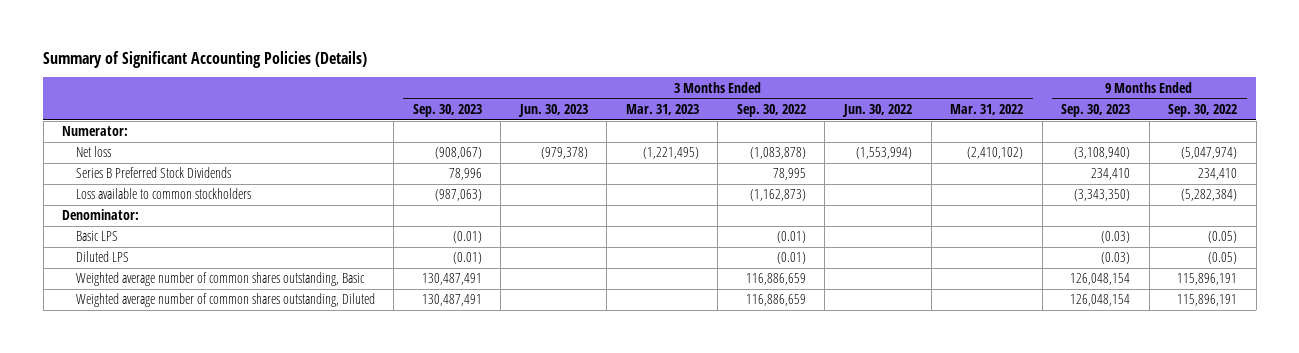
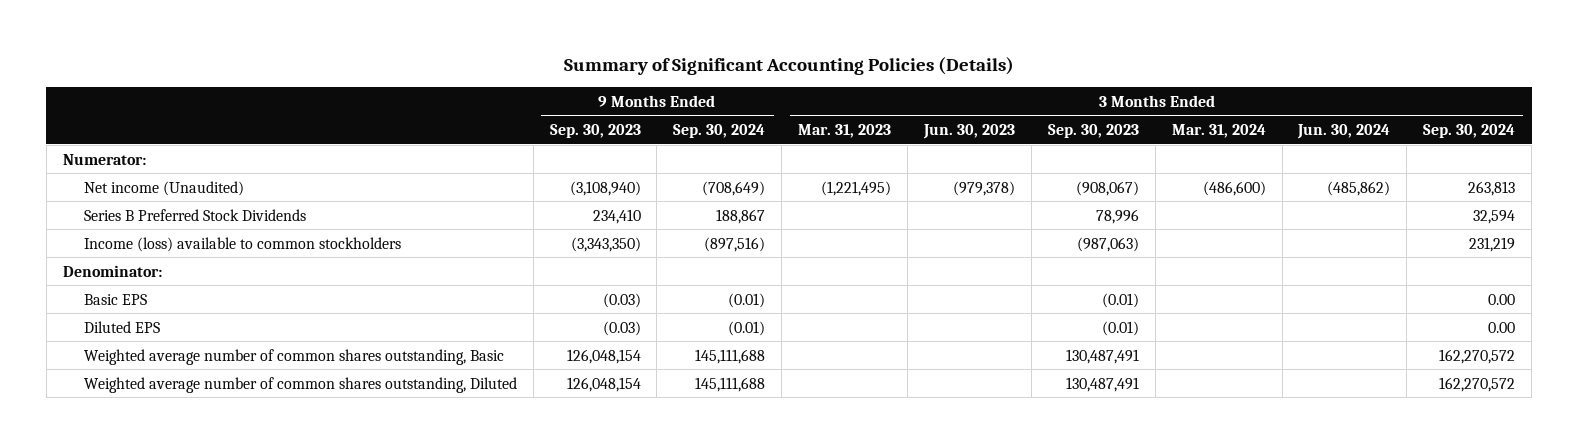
[736,103,806,117] Sep. 30, 2022 -> none
[841,103,912,117] Jun. 30, 2022 -> none
[950,103,1024,115] Mar. 31, 2022 -> none
[1168,103,1238,117] Sep. 30, 2022 -> none
none -> [673,123,766,138] Sep. 30, 2024
none -> [1171,123,1266,138] Mar. 31, 2024
none -> [1297,123,1391,139] Jun. 30, 2024
none -> [1423,123,1516,138] Sep. 30, 2024
[75,146,111,158] Net loss -> [83,180,244,196] Net income (Unaudited)
[75,188,251,200] Loss available to common stockholders -> [83,236,401,252] Income (loss) available to common stockholders
[75,231,118,242] Basic LPS -> [83,293,147,305] Basic EPS
[75,251,129,263] Diluted LPS -> [83,320,160,333] Diluted EPS

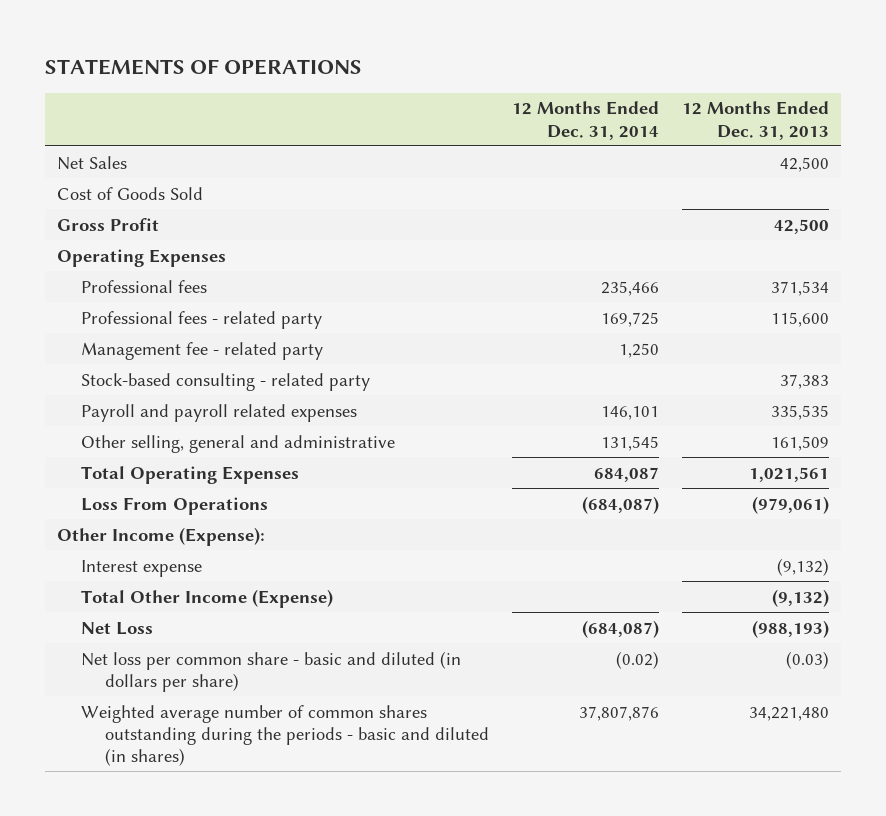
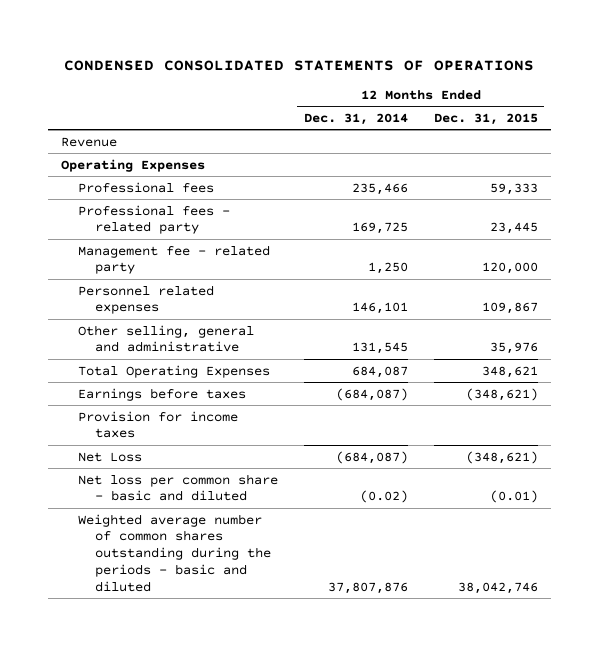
[45,59,363,76] STATEMENTS OF OPERATIONS -> [64,59,535,71] CONDENSED CONSOLIDATED STATEMENTS OF OPERATIONS
[682,101,830,140] 12 Months Ended Dec. 31, 2013 -> none
none -> [433,113,538,126] Dec. 31, 2015
[56,186,203,200] Cost of Goods Sold -> none
[56,217,159,231] Gross Profit -> none
[56,155,127,170] Net Sales -> [60,136,117,147] Revenue
[80,372,370,391] Stock-based consulting - related party -> none
[80,403,357,422] Payroll and payroll related expenses -> [77,284,214,315] Personnel related expenses
[56,526,265,546] Other Income (Expense): -> none
[80,559,202,577] Interest expense -> none
[80,588,333,608] Total Other Income (Expense) -> none
[80,496,268,515] Loss From Operations -> [77,387,246,401] Earnings before taxes
none -> [77,410,238,439] Provision for income taxes
[80,650,461,692] Net loss per common share - basic and diluted (in dollars per share) -> [77,473,278,502] Net loss per common share - basic and diluted
[80,704,489,766] Weighted average number of common shares outstanding during the periods - basic and diluted (in shares) -> [77,513,271,592] Weighted average number of common shares outstanding during the periods - basic and diluted

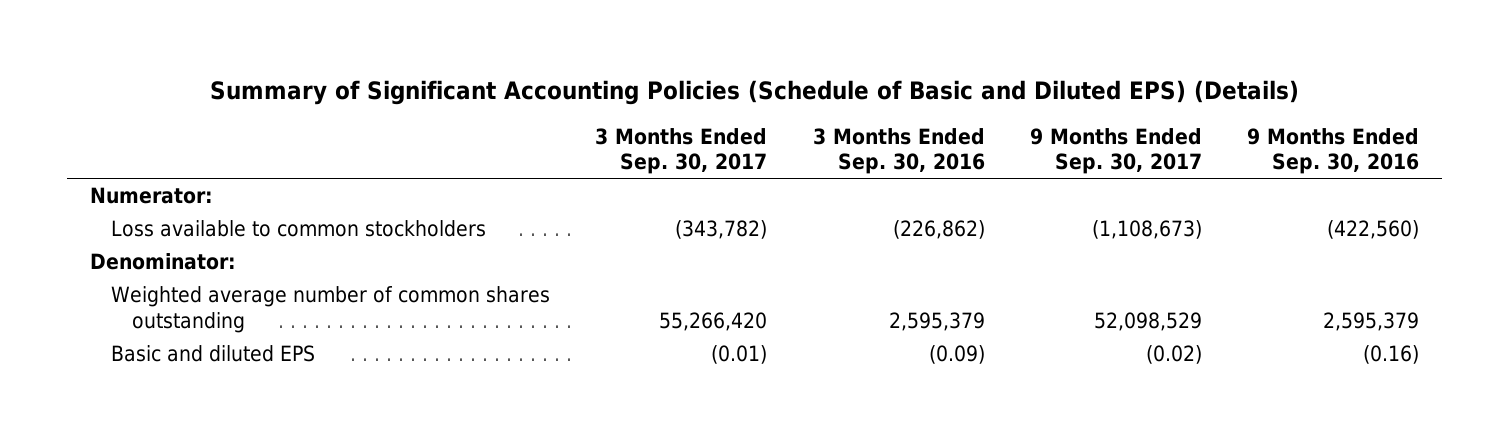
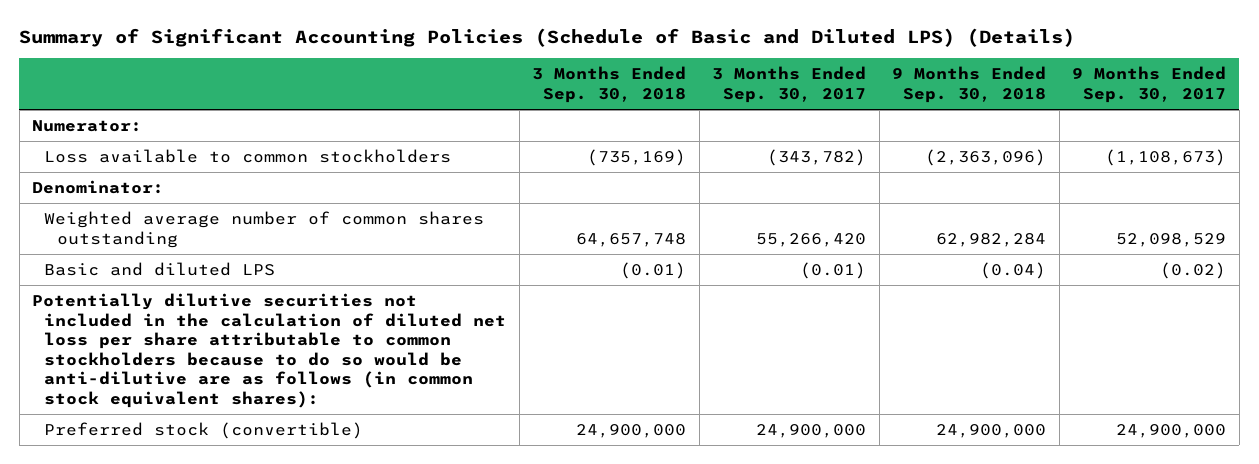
[209,80,1299,106] Summary of Significant Accounting Policies (Schedule of Basic and Diluted EPS) (Details) -> [19,27,1076,47] Summary of Significant Accounting Policies (Schedule of Basic and Diluted LPS) (Details)
[812,127,985,175] 3 Months Ended Sep. 30, 2016 -> none
[1247,127,1420,175] 9 Months Ended Sep. 30, 2016 -> none
none -> [532,66,687,103] 3 Months Ended Sep. 30, 2018
none -> [892,66,1047,103] 9 Months Ended Sep. 30, 2018
[110,344,315,362] Basic and diluted EPS -> [44,262,276,277] Basic and diluted LPS
none -> [32,293,507,408] Potentially dilutive securities not included in the calculation of diluted net loss per share attributable to common stockholders because to do so would be anti-dilutive are as follows (in common stock equivalent shares):
none -> [44,422,364,440] Preferred stock (convertible)

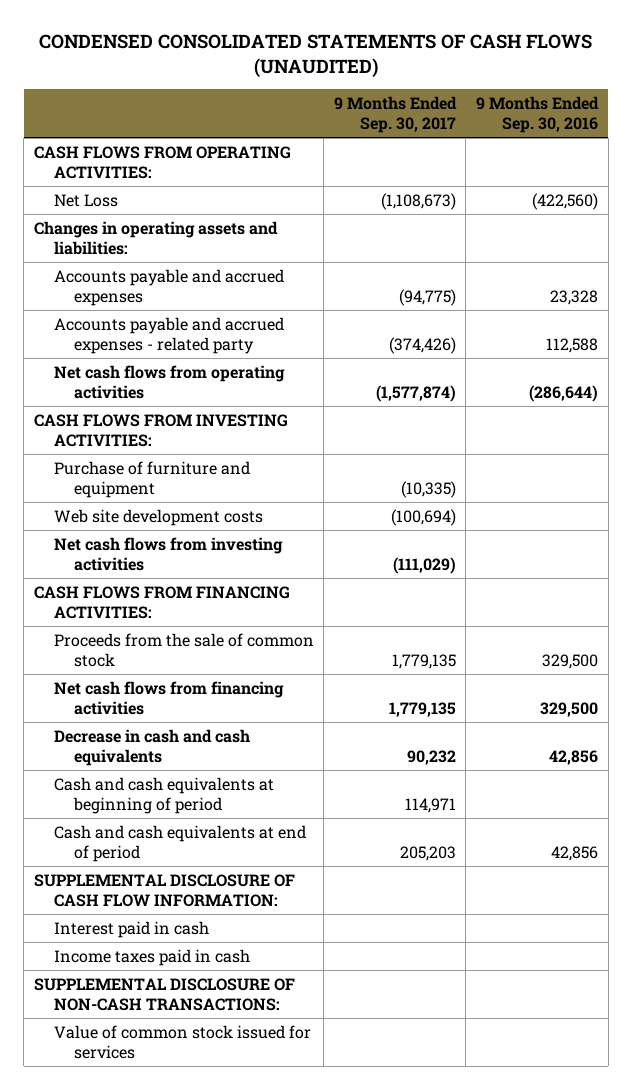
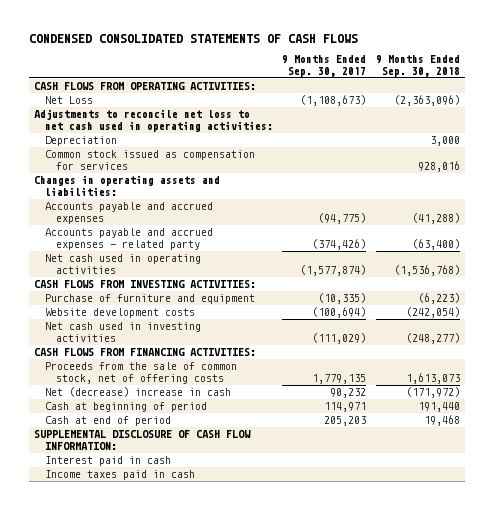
[38,34,592,78] CONDENSED CONSOLIDATED STATEMENTS OF CASH FLOWS (UNAUDITED) -> [28,33,358,43] CONDENSED CONSOLIDATED STATEMENTS OF CASH FLOWS
[476,95,600,133] 9 Months Ended Sep. 30, 2016 -> none
none -> [376,55,461,77] 9 Months Ended Sep. 30, 2018
none -> [33,109,273,132] Adjustments to reconcile net loss to net cash used in operating activities:
none -> [44,136,117,147] Depreciation
none -> [44,150,255,170] Common stock issued as compensation for services
[53,364,285,399] Net cash flows from operating activities -> [44,254,201,274] Net cash used in operating activities
[53,508,263,526] Web site development costs -> [44,308,195,319] Website development costs
[53,536,283,571] Net cash flows from investing activities -> [44,322,201,342] Net cash used in investing activities
[53,680,284,715] Net cash flows from financing activities -> none
[53,632,314,667] Proceeds from the sale of common stock -> [44,362,237,384] Proceeds from the sale of common stock, net of offering costs
[53,728,250,766] Decrease in cash and cash equivalents -> [44,387,231,398] Net (decrease) increase in cash
[53,776,274,814] Cash and cash equivalents at beginning of period -> [44,402,207,413] Cash at beginning of period
[53,824,306,862] Cash and cash equivalents at end of period -> [44,416,171,427] Cash at end of period
[33,977,295,1011] SUPPLEMENTAL DISCLOSURE OF NON-CASH TRANSACTIONS: -> none
[53,1024,311,1059] Value of common stock issued for services -> none

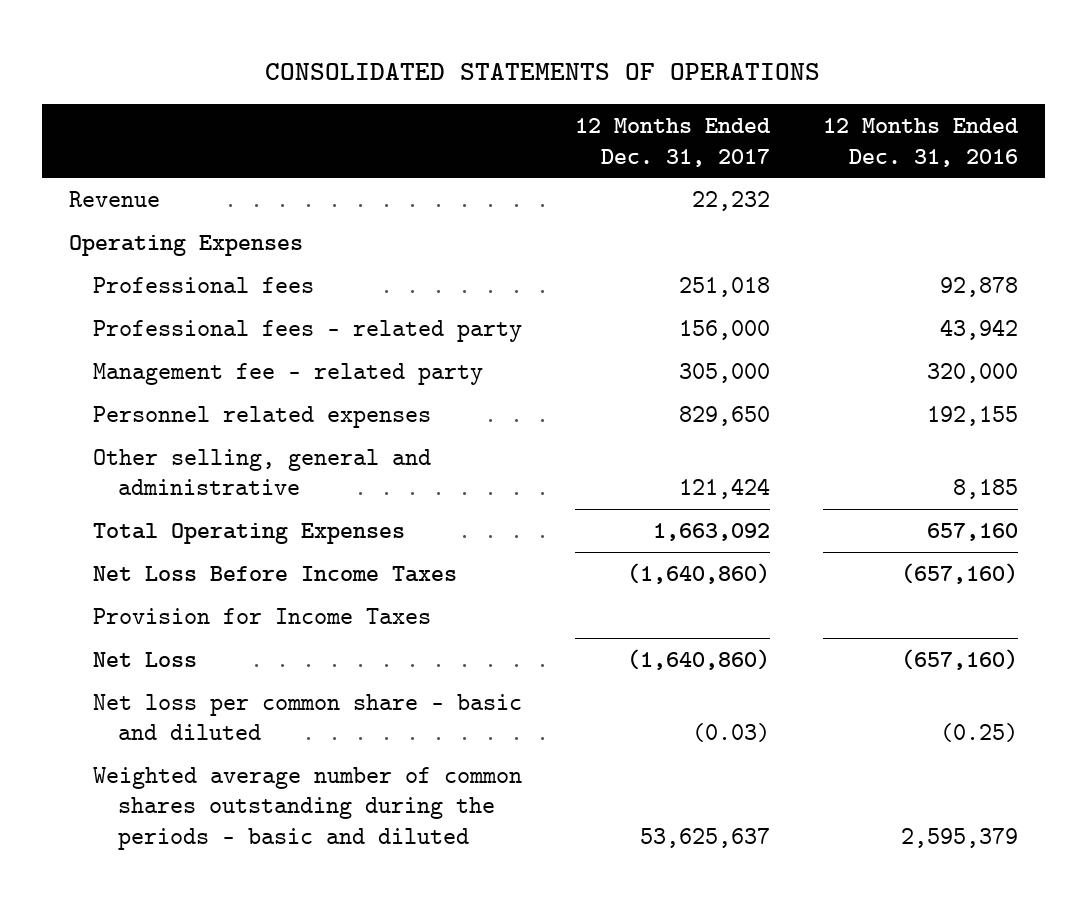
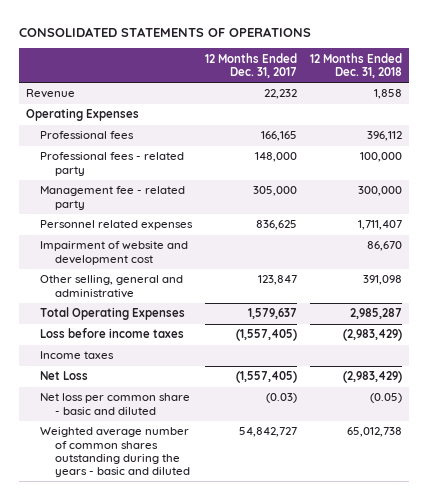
[823,118,1020,167] 12 Months Ended Dec. 31, 2016 -> none
none -> [310,52,403,78] 12 Months Ended Dec. 31, 2018
[679,276,771,297] 251,018 -> [261,131,298,142] 166,165
[679,319,771,340] 156,000 -> [255,152,298,163] 148,000
[679,405,771,426] 829,650 -> [256,220,298,231] 836,625
none -> [40,241,189,265] Impairment of website and development cost
[679,478,771,500] 121,424 -> [258,275,298,286] 123,847
[653,522,771,541] 1,663,092 -> [248,308,298,320] 1,579,637
[93,565,458,582] Net Loss Before Income Taxes -> [40,328,185,339] Loss before income taxes
[627,562,771,584] (1,640,860) -> [236,329,298,342] (1,557,405)
[93,607,432,624] Provision for Income Taxes -> [40,351,115,360] Income taxes
[627,648,771,670] (1,640,860) -> [236,371,298,384] (1,557,405)
[93,766,523,850] Weighted average number of common shares outstanding during the periods - basic and diluted -> [40,427,191,477] Weighted average number of common shares outstanding during the years - basic and diluted
[640,827,771,848] 53,625,637 -> [239,427,298,438] 54,842,727

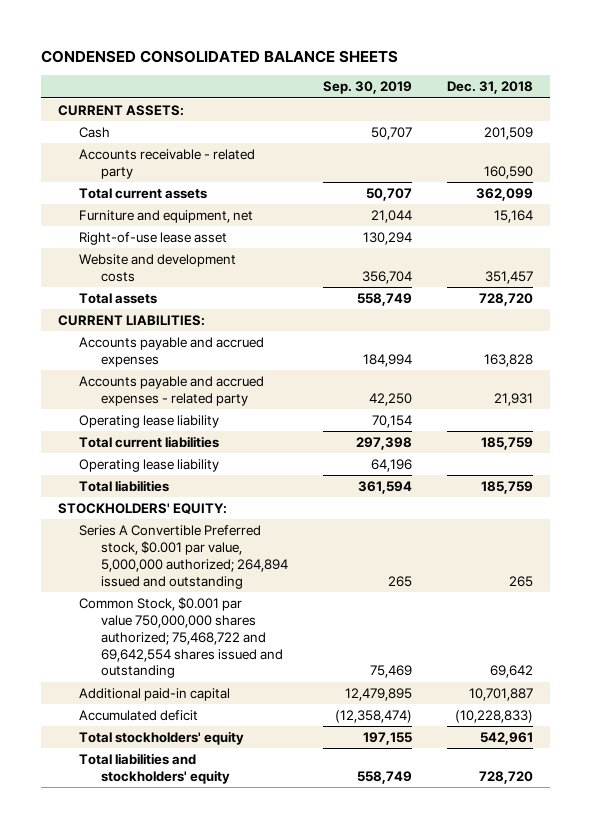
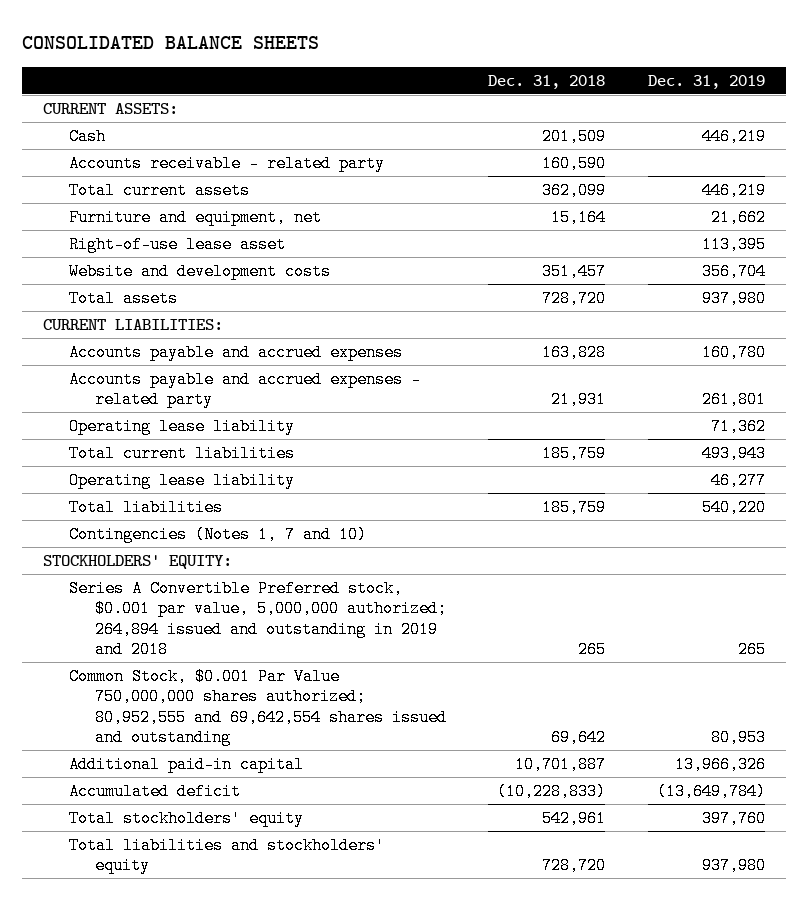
[40,49,398,63] CONDENSED CONSOLIDATED BALANCE SHEETS -> [21,36,319,50] CONSOLIDATED BALANCE SHEETS
[322,81,412,95] Sep. 30, 2019 -> none
none -> [647,74,765,89] Dec. 31, 2019
none -> [68,525,367,543] Contingencies (Notes 1, 7 and 10)
[79,524,288,589] Series A Convertible Preferred stock, $0.001 par value, 5,000,000 authorized; 264,894 issued and outstanding -> [68,579,447,659] Series A Convertible Preferred stock, $0.001 par value, 5,000,000 authorized; 264,894 issued and outstanding in 2019 and 2018
[79,596,283,679] Common Stock, $0.001 par value 750,000,000 shares authorized; 75,468,722 and 69,642,554 shares issued and outstanding -> [68,667,447,747] Common Stock, $0.001 Par Value 750,000,000 shares authorized; 80,952,555 and 69,642,554 shares issued and outstanding

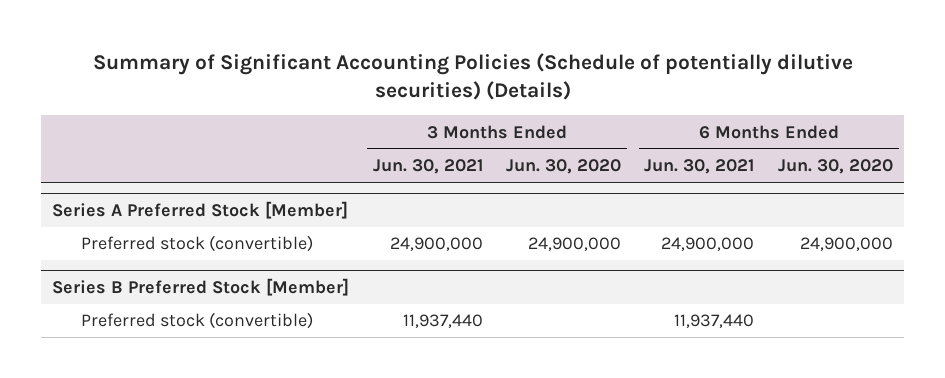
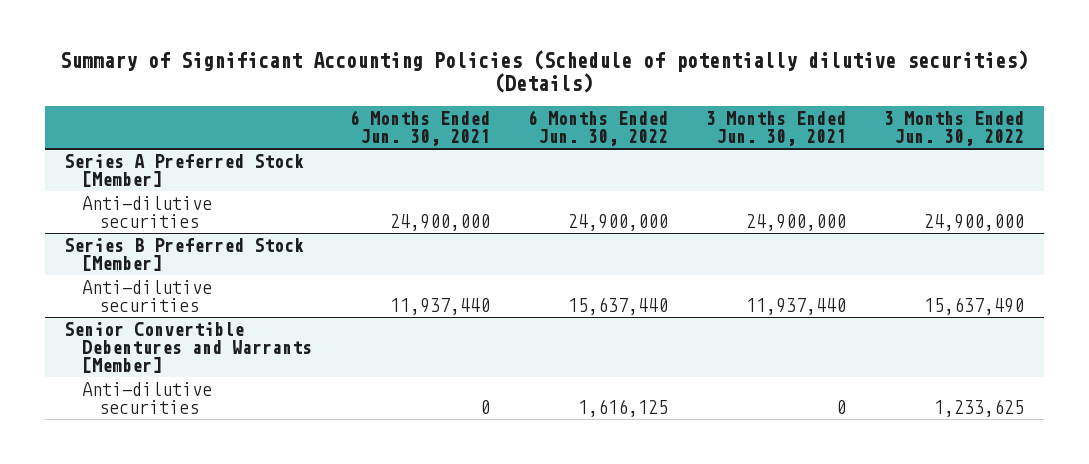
[506,159,622,175] Jun. 30, 2020 -> none
[777,159,893,175] Jun. 30, 2020 -> none
none -> [528,109,669,146] 6 Months Ended Jun. 30, 2022
none -> [884,110,1025,146] 3 Months Ended Jun. 30, 2022
[80,235,313,253] Preferred stock (convertible) -> [81,196,212,228] Anti-dilutive securities
[80,312,313,330] Preferred stock (convertible) -> [81,280,212,312] Anti-dilutive securities
none -> [64,322,312,373] Senior Convertible Debentures and Warrants [Member]
none -> [81,382,212,414] Anti-dilutive securities

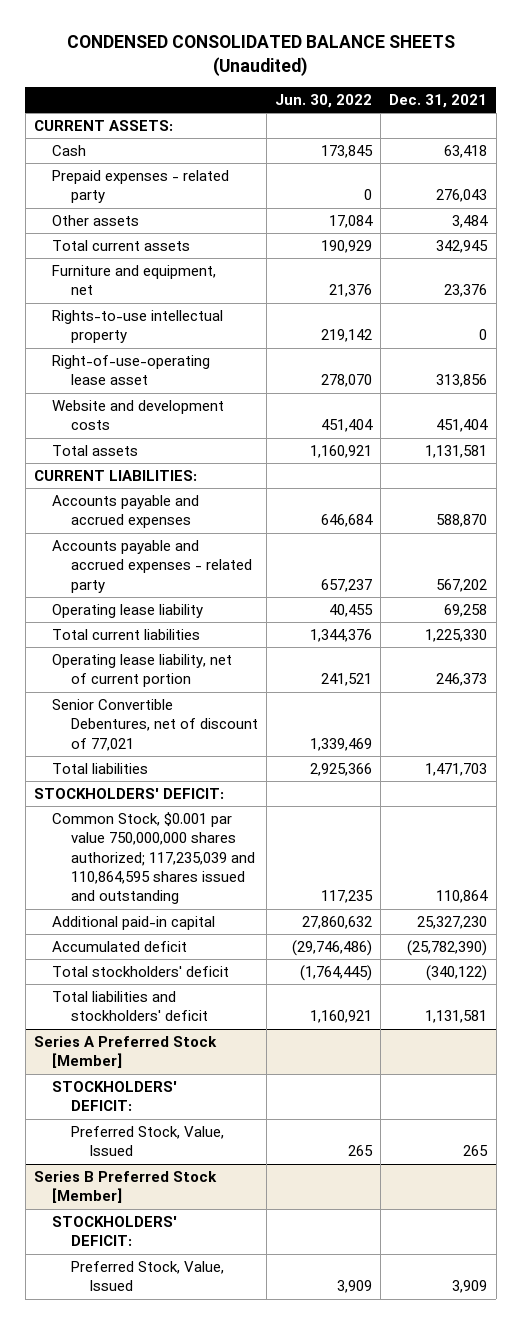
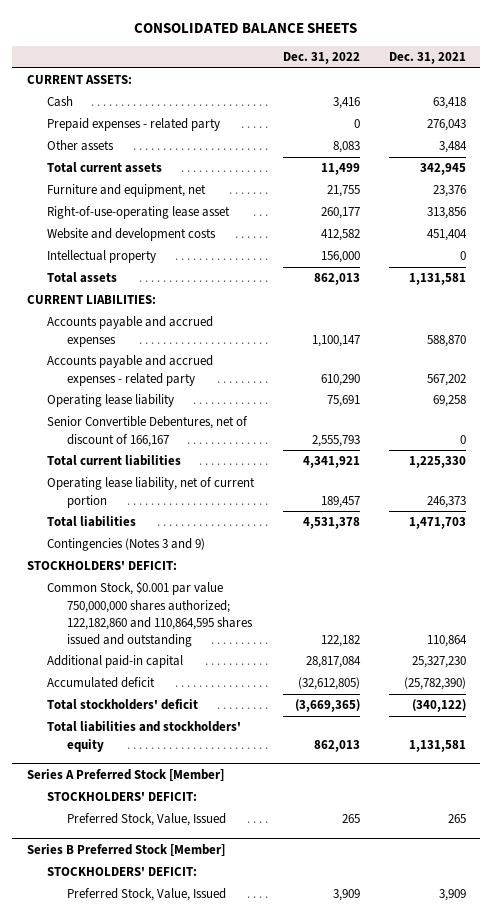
[66,35,455,76] CONDENSED CONSOLIDATED BALANCE SHEETS (Unaudited) -> [134,22,358,33] CONSOLIDATED BALANCE SHEETS
[275,93,373,108] Jun. 30, 2022 -> none
none -> [282,52,360,65] Dec. 31, 2022
[52,310,224,344] Rights-to-use intellectual property -> none
none -> [46,250,156,264] Intellectual property
none -> [46,416,248,447] Senior Convertible Debentures, net of discount of 166,167
[52,699,258,751] Senior Convertible Debentures, net of discount of 77,021 -> none
none -> [46,538,205,552] Contingencies (Notes 3 and 9)
[52,812,255,905] Common Stock, $0.001 par value 750,000,000 shares authorized; 117,235,039 and 110,864,595 shares issued and outstanding -> [46,581,254,647] Common Stock, $0.001 par value 750,000,000 shares authorized; 122,182,860 and 110,864,595 shares issued and outstanding
[52,991,208,1022] Total liabilities and stockholders' deficit -> [46,721,241,752] Total liabilities and stockholders' equity

